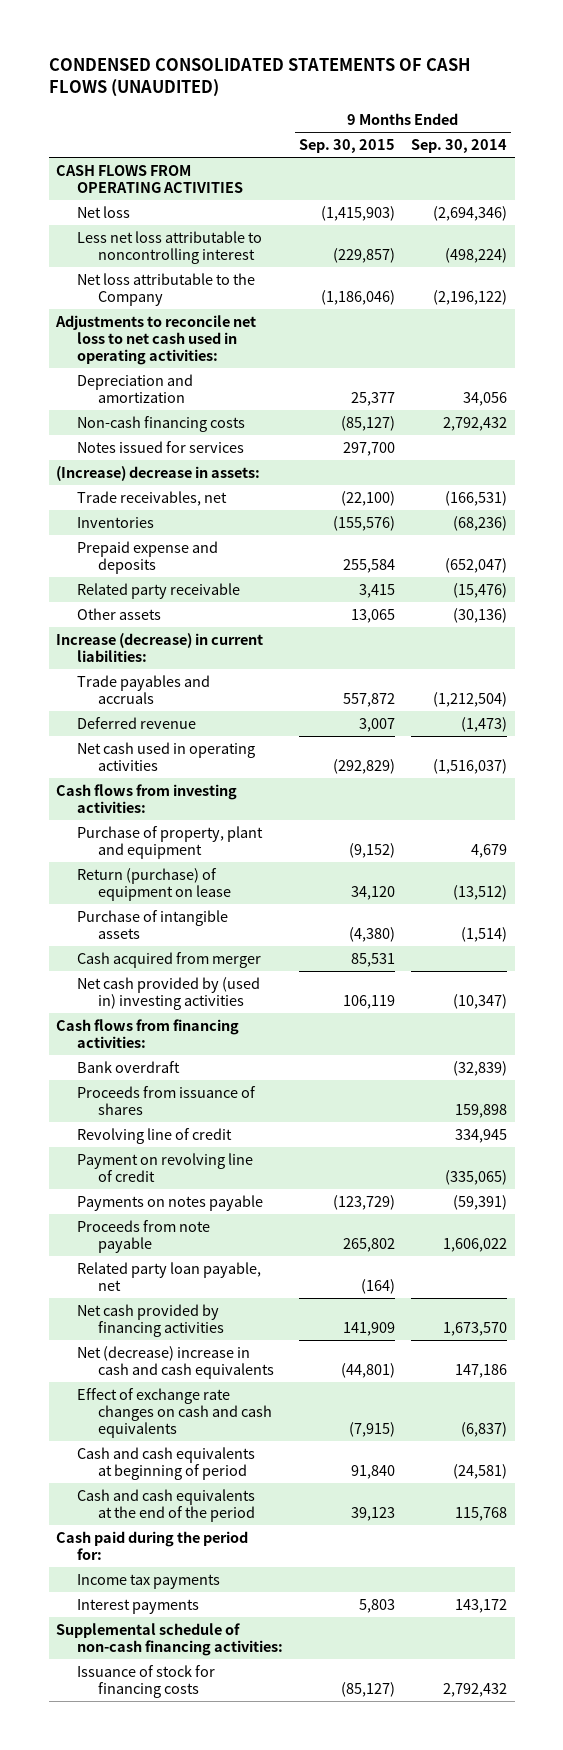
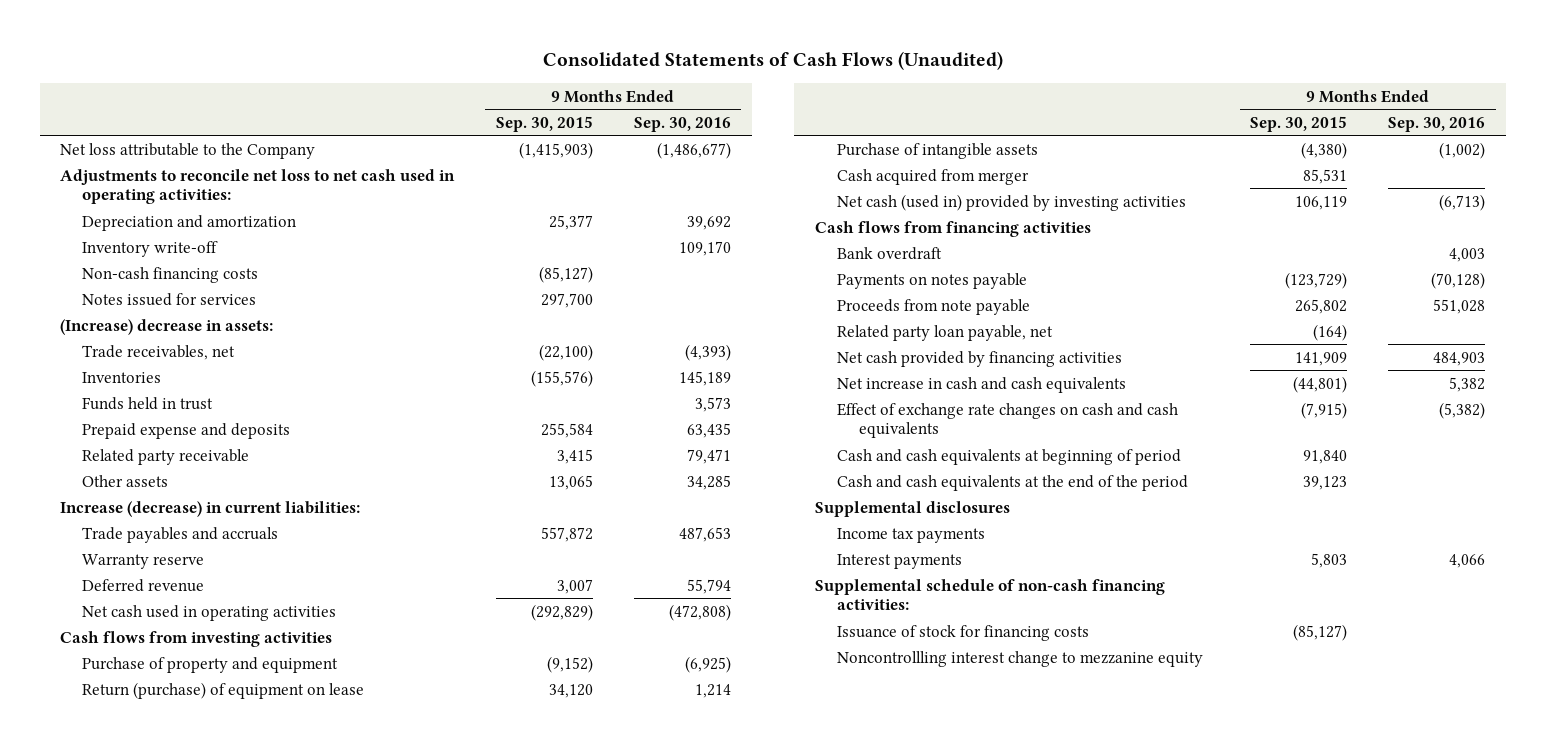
[48,57,470,97] CONDENSED CONSOLIDATED STATEMENTS OF CASH FLOWS (UNAUDITED) -> [542,51,1003,71] Consolidated Statements of Cash Flows (Unaudited)
[410,138,507,153] Sep. 30, 2014 -> none
none -> [633,116,731,132] Sep. 30, 2016
[56,164,244,193] CASH FLOWS FROM OPERATING ACTIVITIES -> none
[77,230,263,264] Less net loss attributable to noncontrolling interest -> none
[77,272,256,306] Net loss attributable to the Company -> none
[77,205,131,218] Net loss -> [60,142,316,159] Net loss attributable to the Company
none -> [82,240,219,257] Inventory write-off
none -> [82,396,214,410] Funds held in trust
none -> [82,553,205,569] Warranty reserve
[56,783,238,813] Cash flows from investing activities: -> [60,630,333,647] Cash flows from investing activities
[77,825,264,859] Purchase of property, plant and equipment -> [82,656,339,673] Purchase of property and equipment
[77,976,261,1010] Net cash provided by (used in) investing activities -> [836,193,1186,211] Net cash (used in) provided by investing activities
[56,1018,240,1048] Cash flows from financing activities: -> [814,220,1091,237] Cash flows from financing activities
[77,1085,257,1115] Proceeds from issuance of shares -> none
[77,1127,233,1144] Revolving line of credit -> none
[77,1152,254,1182] Payment on revolving line of credit -> none
[77,1345,275,1379] Net (decrease) increase in cash and cash equivalents -> [836,376,1126,393] Net increase in cash and cash equivalents
[56,1530,249,1560] Cash paid during the period for: -> none
none -> [814,500,1010,517] Supplemental disclosures
none -> [836,650,1203,667] Noncontrollling interest change to mezzanine equity

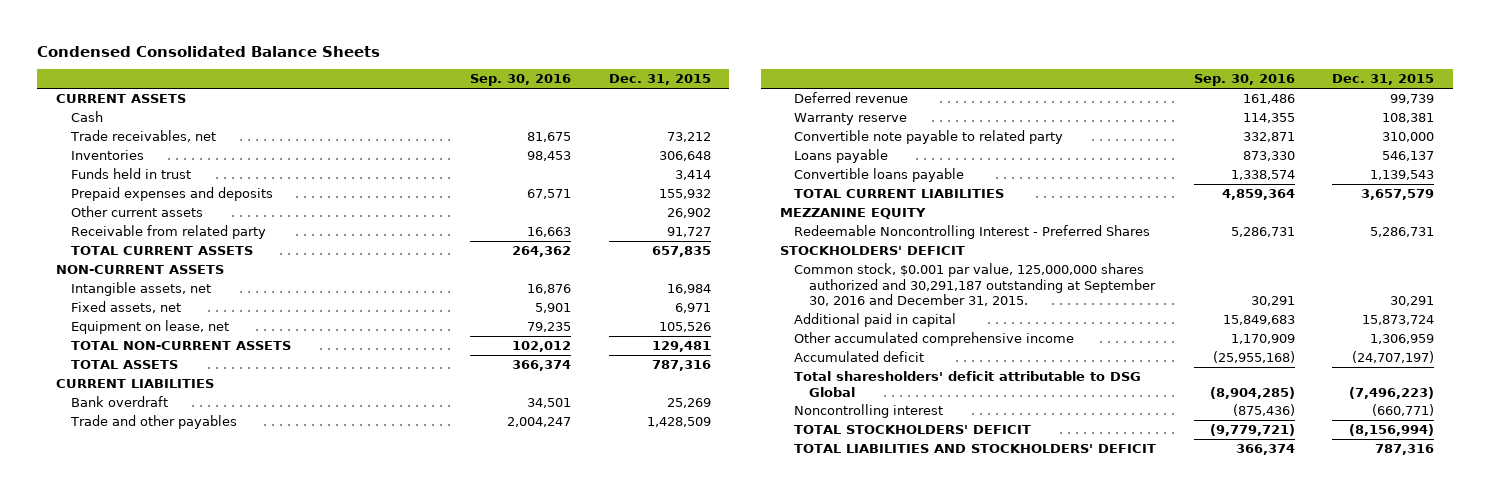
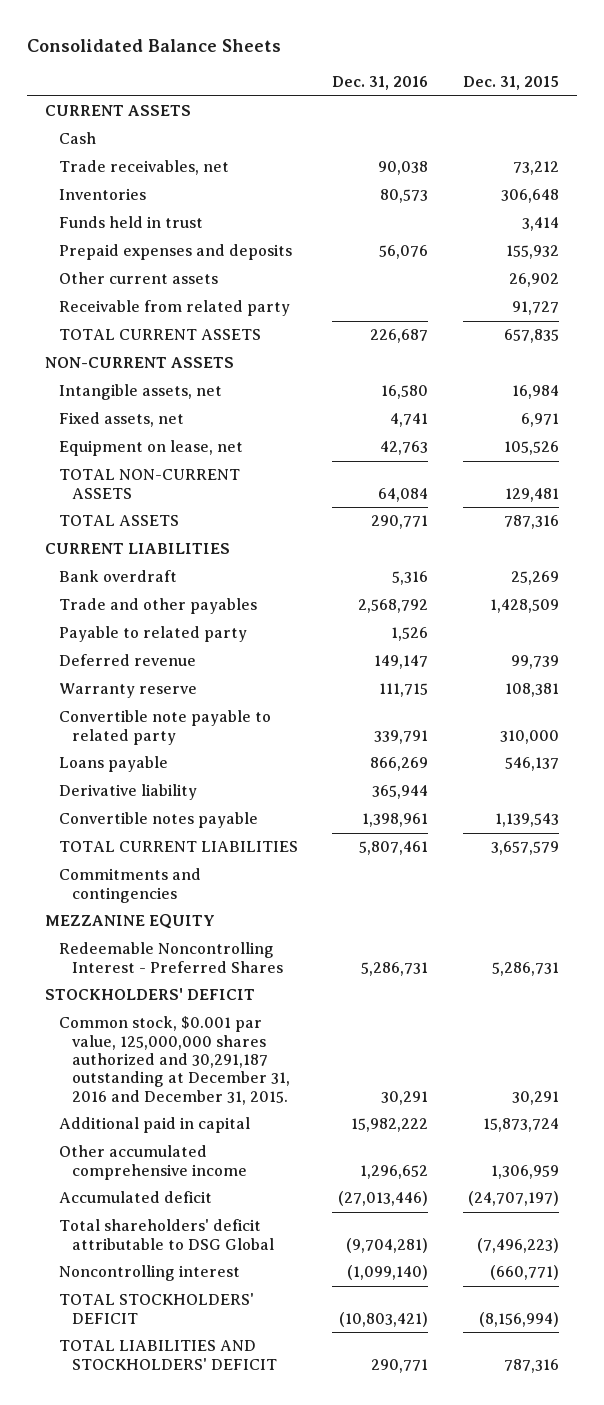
[37,45,381,57] Condensed Consolidated Balance Sheets -> [27,38,282,52] Consolidated Balance Sheets
[470,74,572,87] Sep. 30, 2016 -> none
none -> [332,76,429,91] Dec. 31, 2016
none -> [58,626,247,643] Payable to related party
none -> [58,784,197,801] Derivative liability
[794,167,965,182] Convertible loans payable -> [58,812,258,829] Convertible notes payable
none -> [58,868,201,903] Commitments and contingencies
[794,262,1156,307] Common stock, $0.001 par value, 125,000,000 shares authorized and 30,291,187 outstanding at September 30, 2016 and December 31, 2015. -> [58,1016,291,1105] Common stock, $0.001 par value, 125,000,000 shares authorized and 30,291,187 outstanding at December 31, 2016 and December 31, 2015.
[794,370,1142,397] Total sharesholders' deficit attributable to DSG Global -> [58,1219,275,1250] Total shareholders' deficit attributable to DSG Global

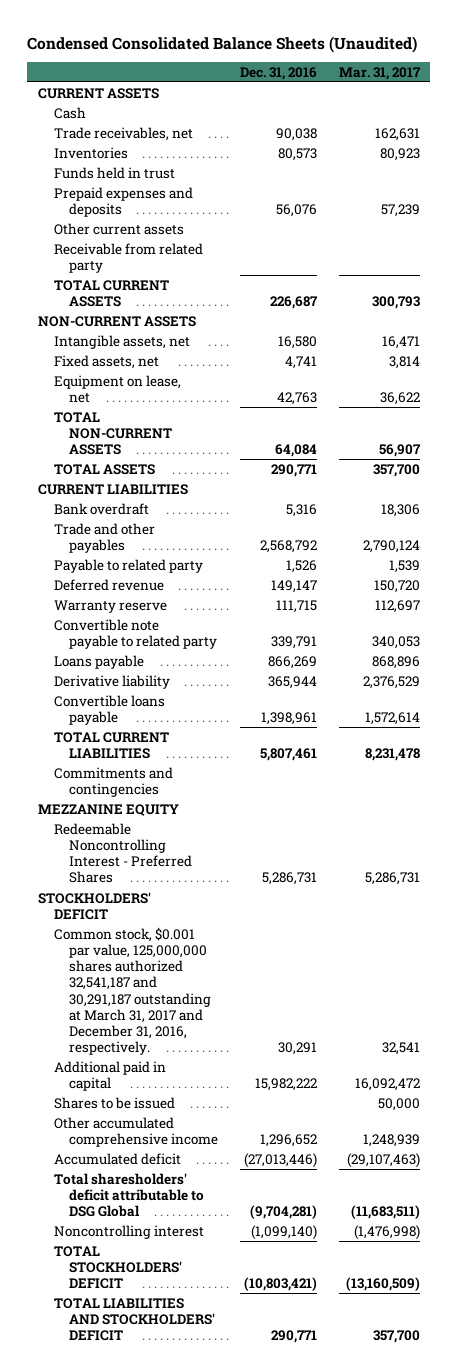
[27,38,282,52] Consolidated Balance Sheets -> [27,35,418,53] Condensed Consolidated Balance Sheets (Unaudited)
[463,76,560,91] Dec. 31, 2015 -> none
none -> [338,66,421,80] Mar. 31, 2017
[58,812,258,829] Convertible notes payable -> [53,694,165,726] Convertible loans payable
[58,1016,291,1105] Common stock, $0.001 par value, 125,000,000 shares authorized and 30,291,187 outstanding at December 31, 2016 and December 31, 2015. -> [53,926,212,1056] Common stock, $0.001 par value, 125,000,000 shares authorized 32,541,187 and 30,291,187 outstanding at March 31, 2017 and December 31, 2016, respectively.
none -> [53,1096,175,1109] Shares to be issued
[58,1219,275,1250] Total shareholders' deficit attributable to DSG Global -> [53,1172,205,1218] Total sharesholders' deficit attributable to DSG Global

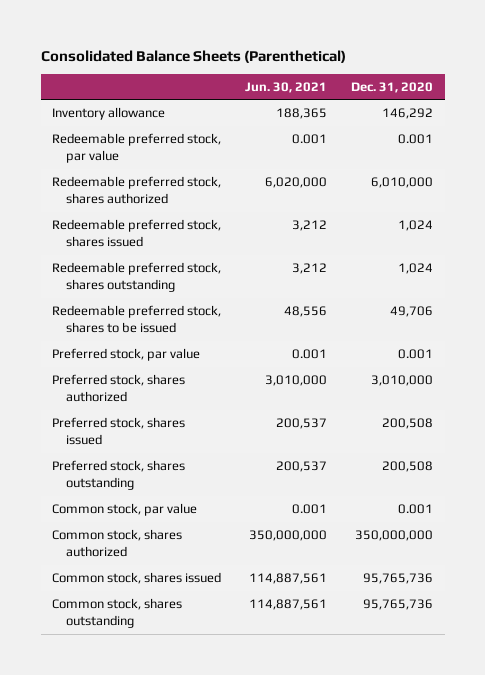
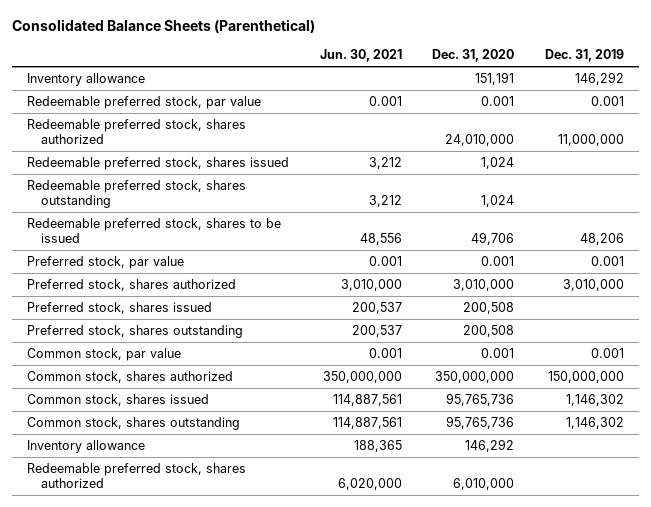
none -> [544,49,624,63] Dec. 31, 2019
none -> [27,72,146,86] Inventory allowance
none -> [27,118,247,145] Redeemable preferred stock, shares authorized
[52,107,166,121] Inventory allowance -> [27,439,146,453] Inventory allowance
[52,176,222,204] Redeemable preferred stock, shares authorized -> [27,462,247,489] Redeemable preferred stock, shares authorized

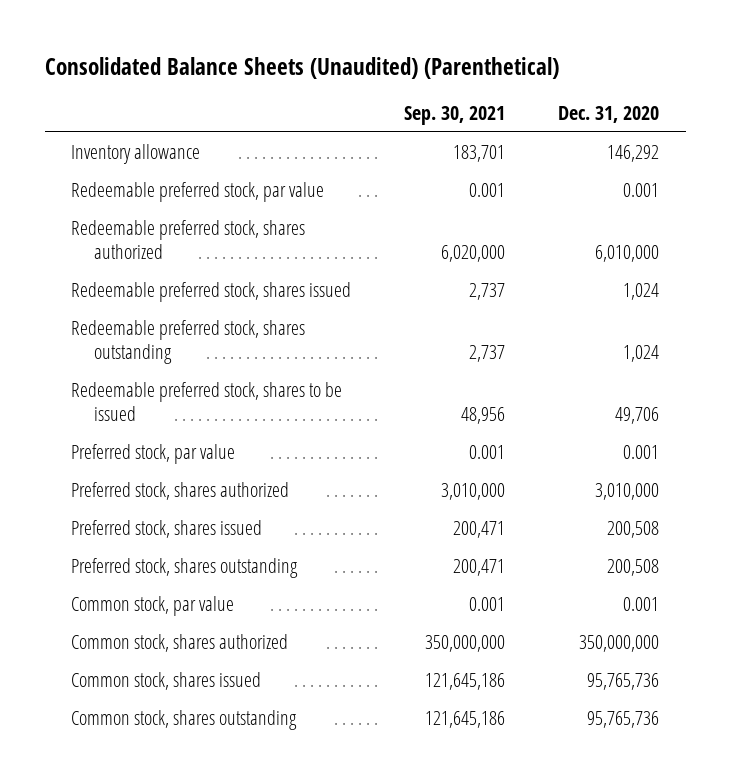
[12,19,316,34] Consolidated Balance Sheets (Parenthetical) -> [44,56,559,79] Consolidated Balance Sheets (Unaudited) (Parenthetical)
[319,49,402,63] Jun. 30, 2021 -> none
[544,49,624,63] Dec. 31, 2019 -> none
none -> [404,105,506,125] Sep. 30, 2021
[27,72,146,86] Inventory allowance -> none
[27,439,146,453] Inventory allowance -> [71,143,201,164] Inventory allowance
[27,118,247,145] Redeemable preferred stock, shares authorized -> none
[27,462,247,489] Redeemable preferred stock, shares authorized -> [71,219,306,260] Redeemable preferred stock, shares authorized

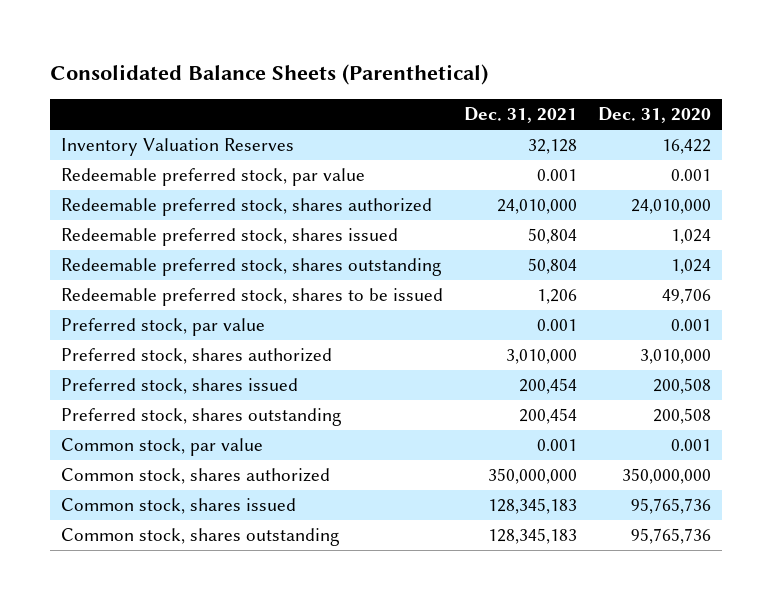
[44,56,559,79] Consolidated Balance Sheets (Unaudited) (Parenthetical) -> [50,64,489,86] Consolidated Balance Sheets (Parenthetical)
[404,105,506,125] Sep. 30, 2021 -> none
none -> [464,107,578,124] Dec. 31, 2021
[71,143,201,164] Inventory allowance -> [60,138,294,157] Inventory Valuation Reserves
[607,144,660,162] 146,292 -> [662,139,712,155] 16,422
[595,245,660,263] 6,010,000 -> [631,199,712,215] 24,010,000

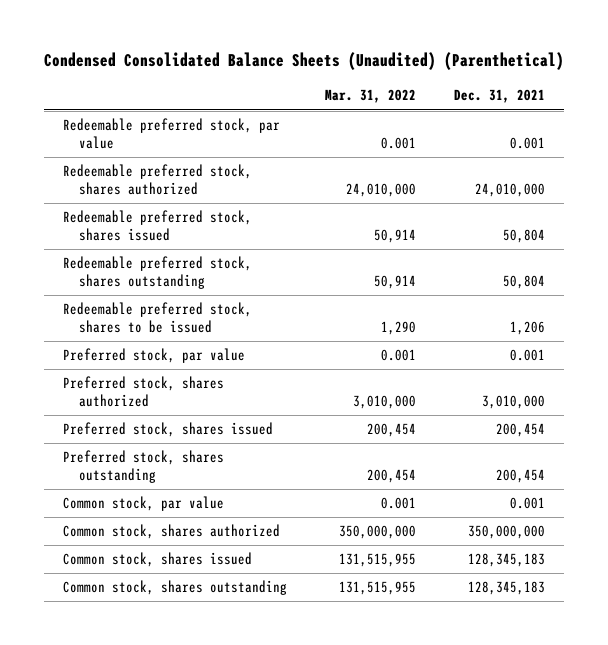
[50,64,489,86] Consolidated Balance Sheets (Parenthetical) -> [44,52,565,71] Condensed Consolidated Balance Sheets (Unaudited) (Parenthetical)
[598,107,712,124] Dec. 31, 2020 -> none
none -> [325,89,417,104] Mar. 31, 2022
[60,138,294,157] Inventory Valuation Reserves -> none

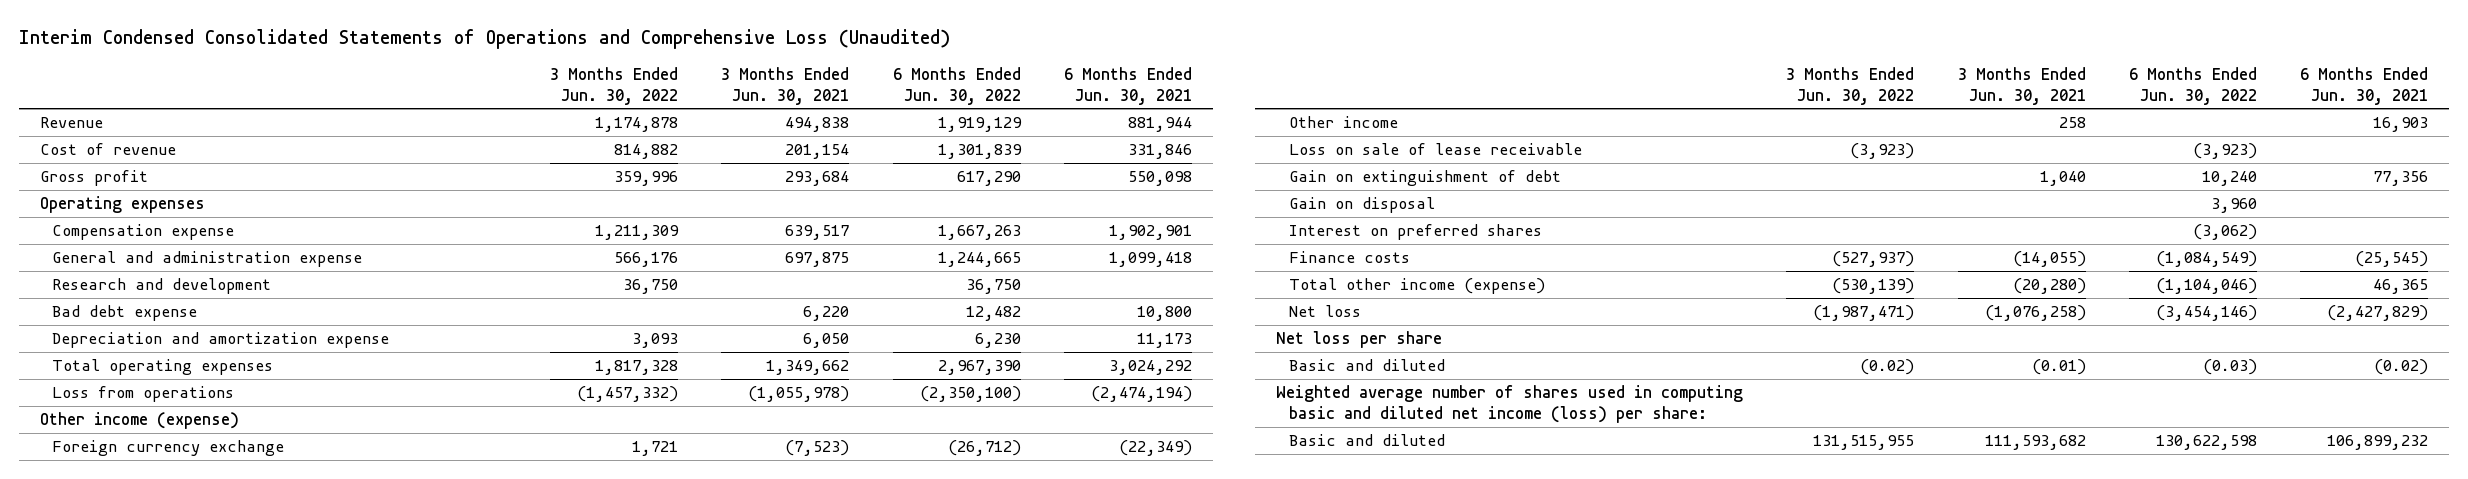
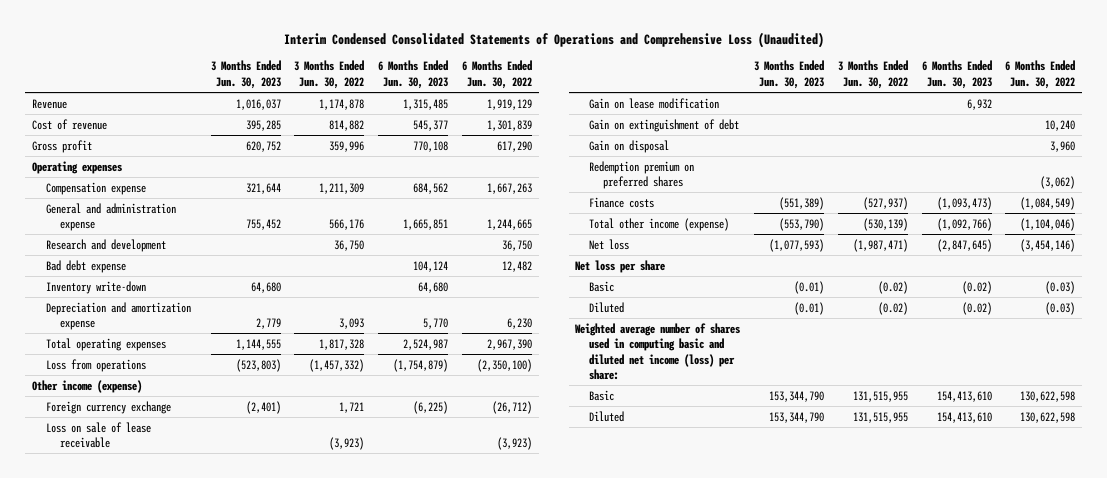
[721,66,850,105] 3 Months Ended Jun. 30, 2021 -> none
[1063,66,1192,105] 6 Months Ended Jun. 30, 2021 -> none
none -> [210,60,281,89] 3 Months Ended Jun. 30, 2023
none -> [378,60,449,89] 6 Months Ended Jun. 30, 2023
none -> [45,280,146,294] Inventory write-down
[1288,116,1398,129] Other income -> none
none -> [589,97,720,109] Gain on lease modification
[1288,224,1542,241] Interest on preferred shares -> [589,160,695,190] Redemption premium on preferred shares
[1288,359,1445,372] Basic and diluted -> [589,280,615,292] Basic
none -> [589,301,625,313] Diluted
[1288,434,1445,447] Basic and diluted -> [589,389,615,401] Basic
none -> [589,410,625,422] Diluted

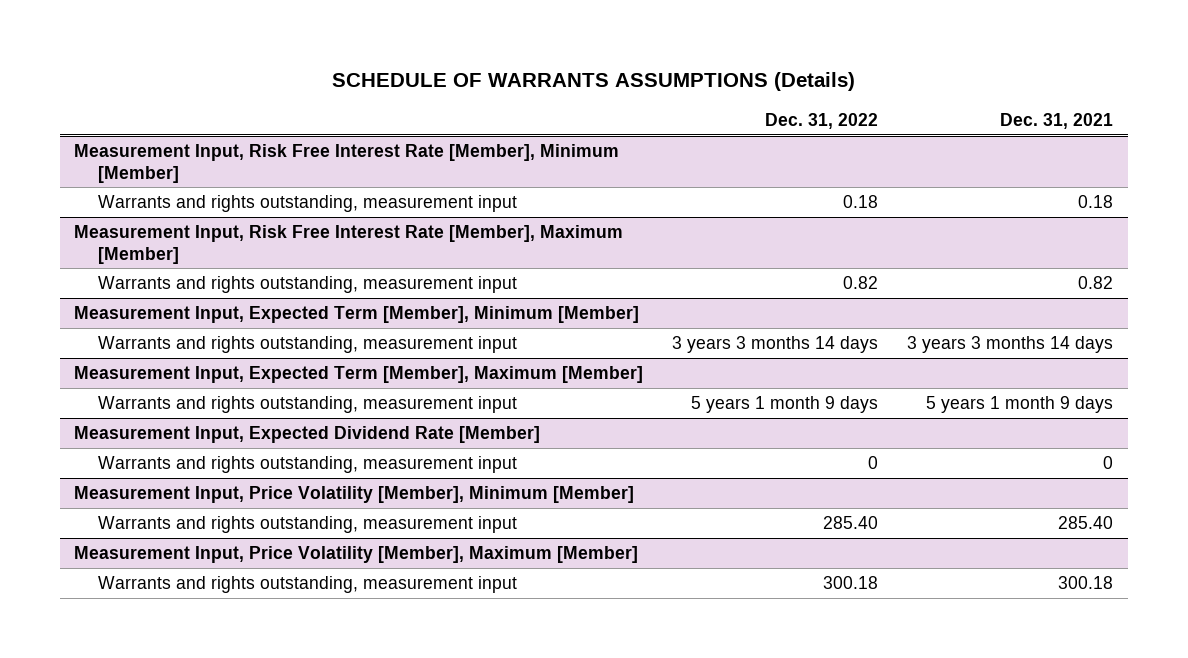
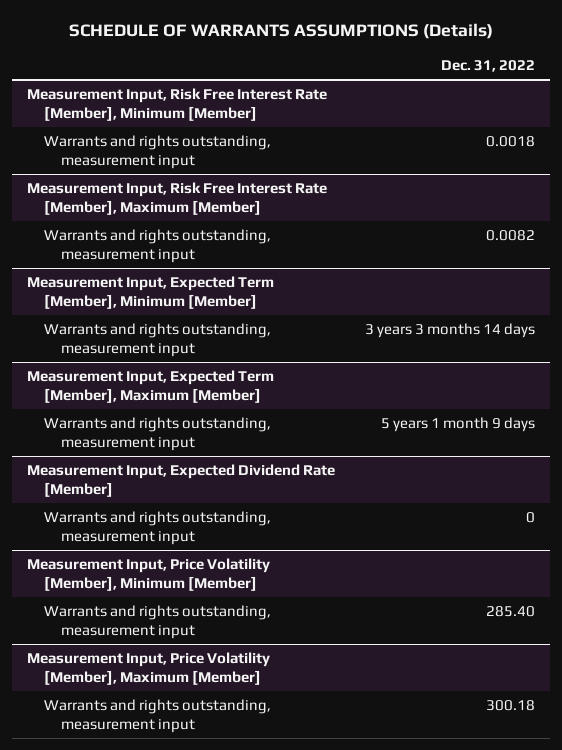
[1000,113,1114,130] Dec. 31, 2021 -> none
[843,194,879,208] 0.18 -> [486,135,536,147] 0.0018
[843,275,879,289] 0.82 -> [486,229,536,241] 0.0082

